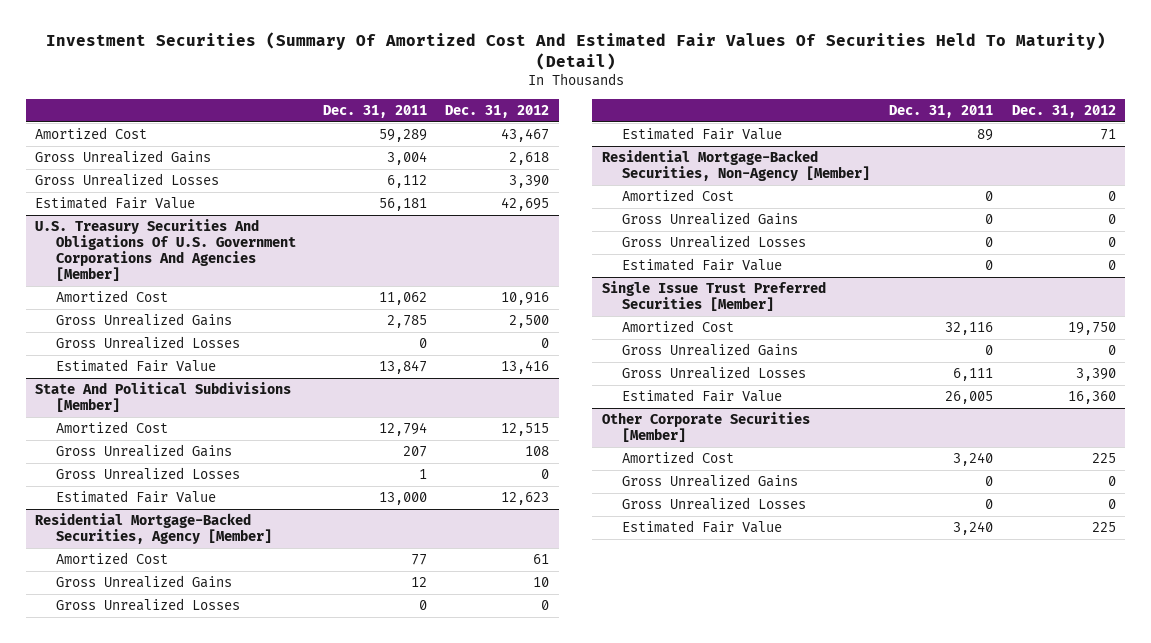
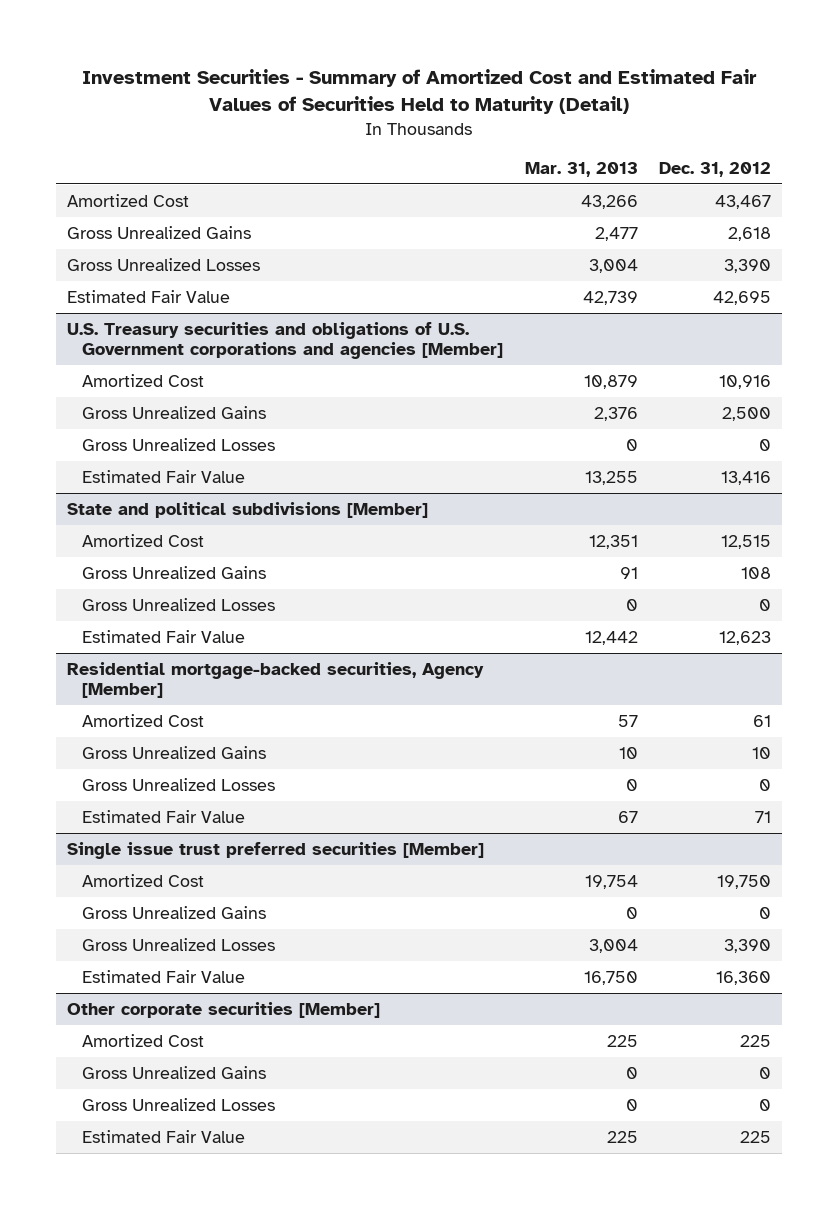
[45,32,1106,71] Investment Securities (Summary Of Amortized Cost And Estimated Fair Values Of Securities Held To Maturity) (Detail) -> [82,68,758,114] Investment Securities - Summary of Amortized Cost and Estimated Fair Values of Securities Held to Maturity (Detail)
[322,104,427,118] Dec. 31, 2011 -> none
none -> [524,161,638,177] Mar. 31, 2013
[35,219,296,282] U.S. Treasury Securities And Obligations Of U.S. Government Corporations And Agencies [Member] -> [67,321,504,360] U.S. Treasury securities and obligations of U.S. Government corporations and agencies [Member]
[35,382,292,413] State And Political Subdivisions [Member] -> [67,501,429,518] State and political subdivisions [Member]
[35,513,272,545] Residential Mortgage-Backed Securities, Agency [Member] -> [67,661,485,699] Residential mortgage-backed securities, Agency [Member]
[601,150,871,182] Residential Mortgage-Backed Securities, Non-Agency [Member] -> none
[622,189,735,202] Amortized Cost -> none
[622,212,799,226] Gross Unrealized Gains -> none
[622,235,807,249] Gross Unrealized Losses -> none
[622,258,783,272] Estimated Fair Value -> none
[601,281,826,312] Single Issue Trust Preferred Securities [Member] -> [67,841,485,859] Single issue trust preferred securities [Member]
[601,412,810,443] Other Corporate Securities [Member] -> [67,1001,381,1018] Other corporate securities [Member]

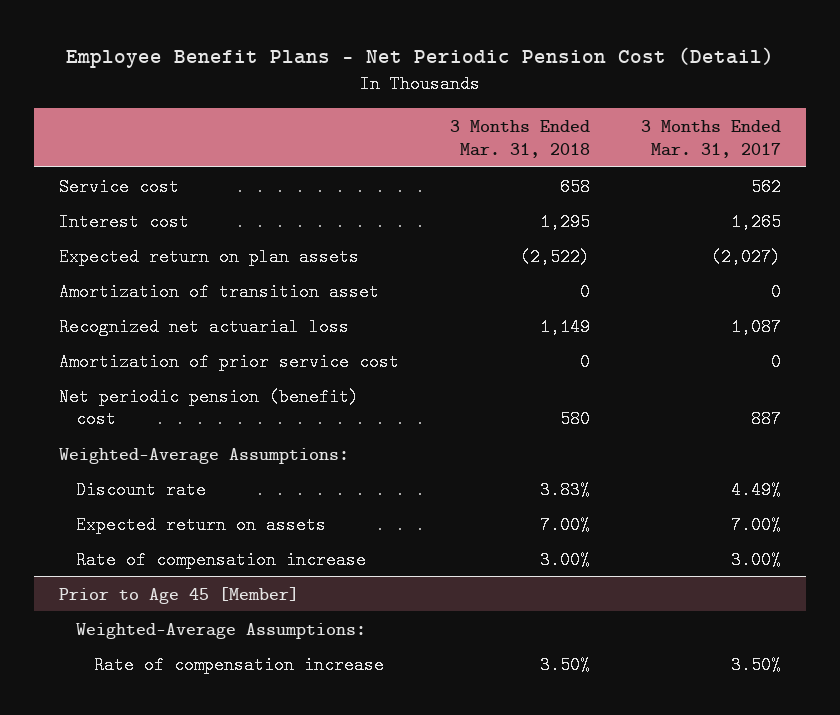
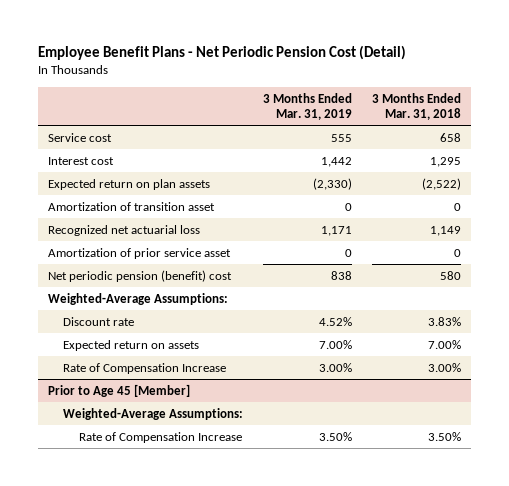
[640,119,781,158] 3 Months Ended Mar. 31, 2017 -> none
none -> [263,92,353,120] 3 Months Ended Mar. 31, 2019
[59,352,400,371] Amortization of prior service cost -> [47,247,231,259] Amortization of prior service asset
[76,550,367,569] Rate of compensation increase -> [63,362,227,374] Rate of Compensation Increase
[93,655,384,674] Rate of compensation increase -> [78,431,242,443] Rate of Compensation Increase

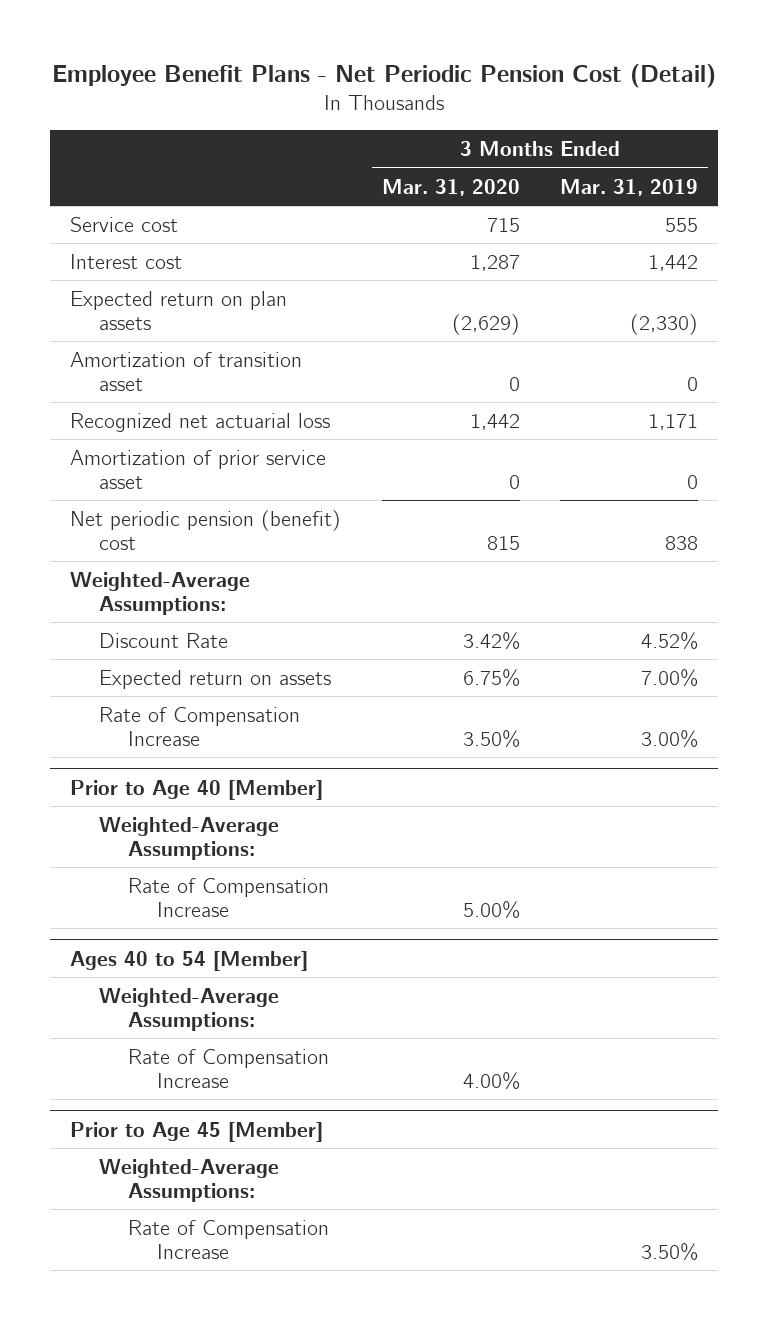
[372,92,462,120] 3 Months Ended Mar. 31, 2018 -> none
none -> [381,178,520,196] Mar. 31, 2020
[63,316,135,326] Discount rate -> [98,632,228,648] Discount Rate
none -> [70,779,324,800] Prior to Age 40 [Member]
none -> [98,816,279,860] Weighted-Average Assumptions:
none -> [127,877,329,917] Rate of Compensation Increase
none -> [70,950,309,971] Ages 40 to 54 [Member]
none -> [98,987,279,1031] Weighted-Average Assumptions:
none -> [127,1048,329,1088] Rate of Compensation Increase

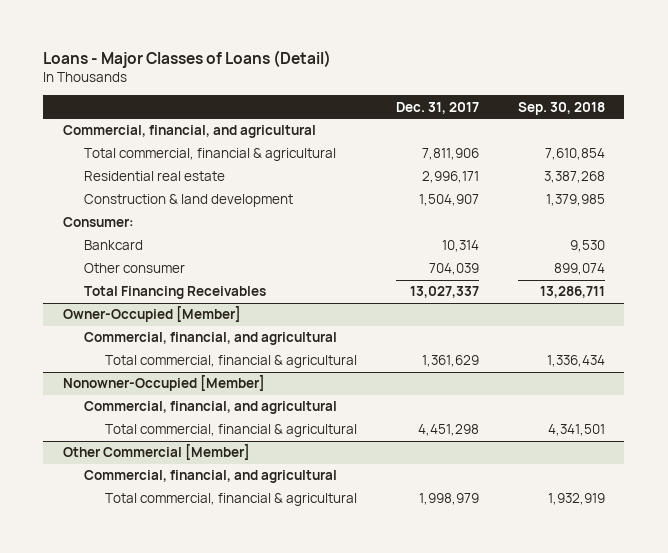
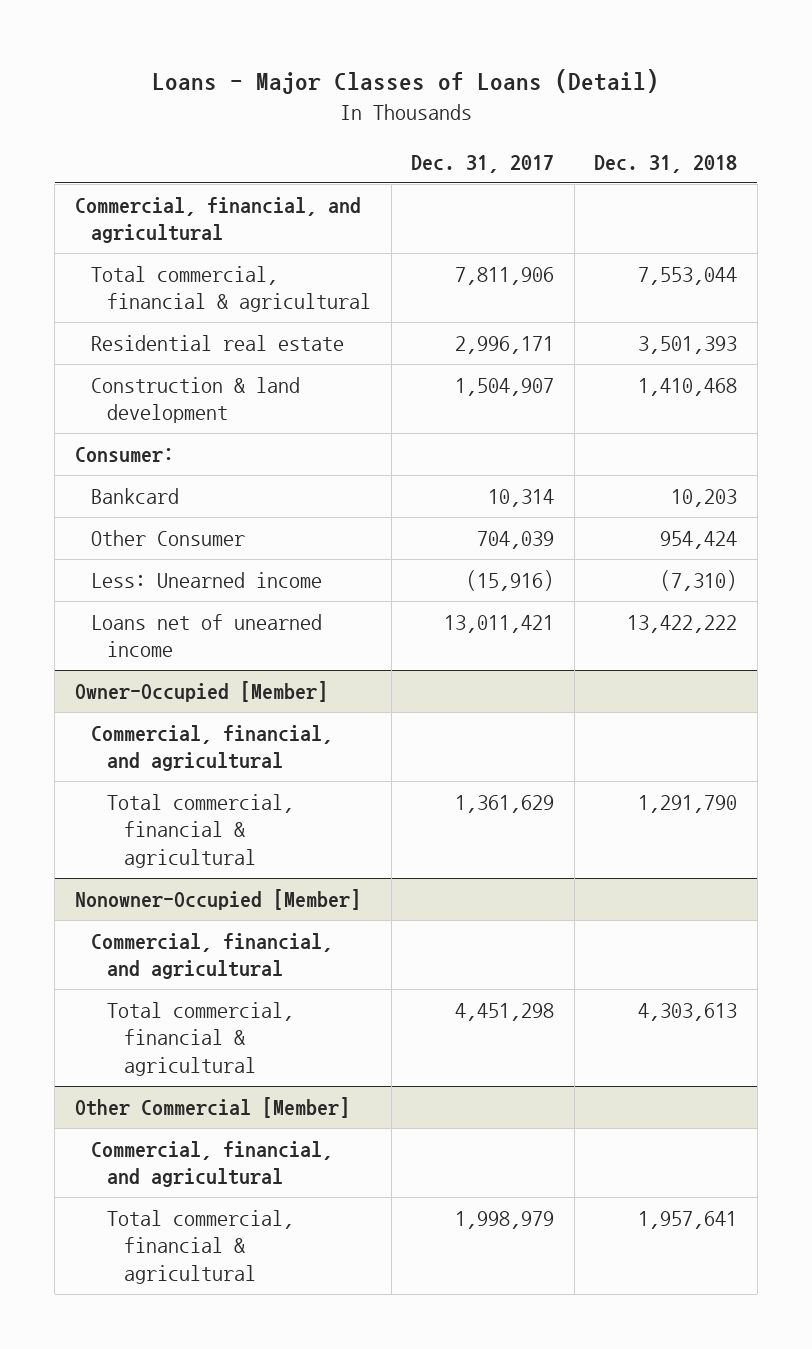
[517,101,605,115] Sep. 30, 2018 -> none
none -> [594,154,738,173] Dec. 31, 2018
[83,286,266,300] Total Financing Receivables -> none
[83,263,185,274] Other consumer -> [91,530,246,547] Other Consumer
none -> [91,572,323,589] Less: Unearned income
none -> [91,614,323,658] Loans net of unearned income

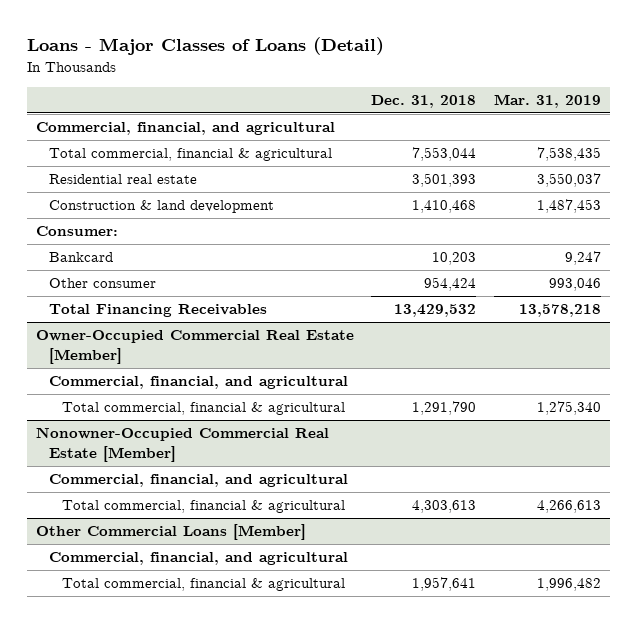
[411,154,555,173] Dec. 31, 2017 -> none
none -> [493,94,601,109] Mar. 31, 2019
[91,572,323,589] Less: Unearned income -> none
[91,614,323,658] Loans net of unearned income -> none
[91,530,246,547] Other Consumer -> [48,278,156,289] Other consumer
none -> [48,304,267,318] Total Financing Receivables
[74,681,328,703] Owner-Occupied [Member] -> [36,330,355,365] Owner-Occupied Commercial Real Estate [Member]
[74,889,361,911] Nonowner-Occupied [Member] -> [36,427,330,463] Nonowner-Occupied Commercial Real Estate [Member]
[74,1097,350,1119] Other Commercial [Member] -> [36,524,307,541] Other Commercial Loans [Member]

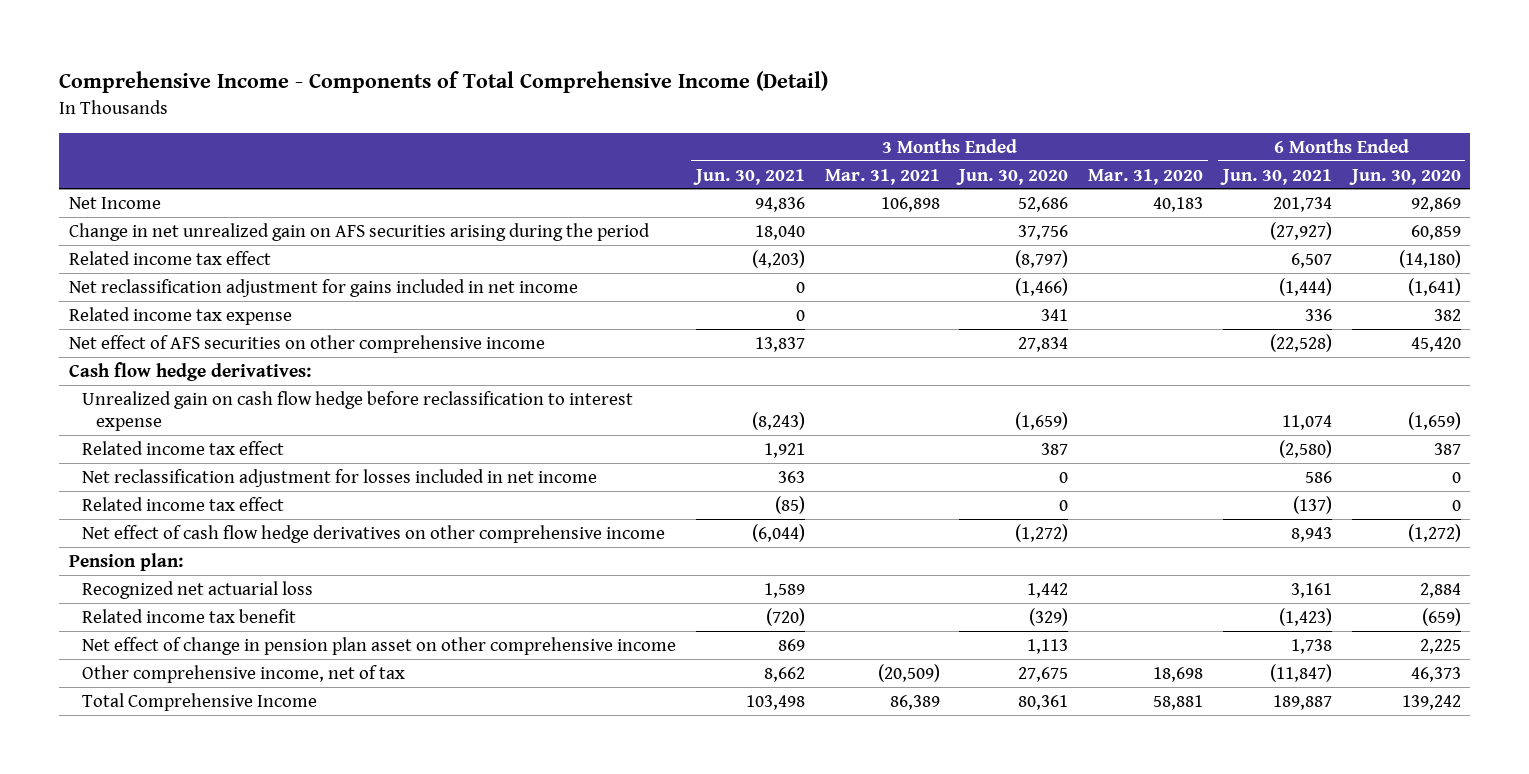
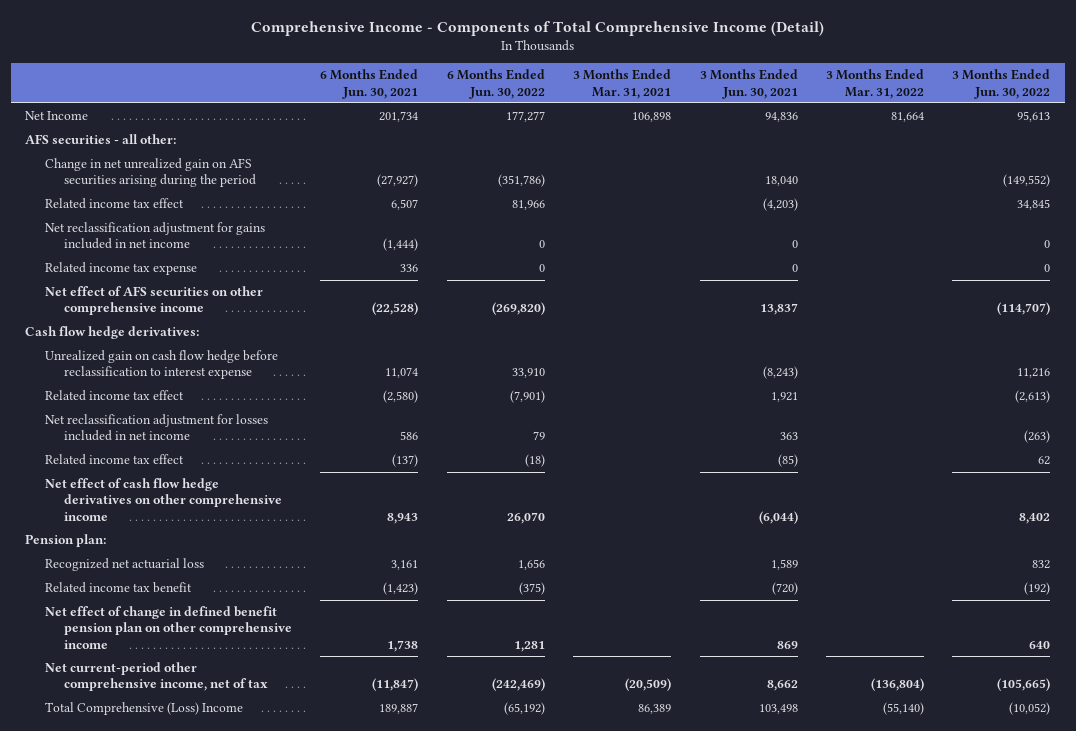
[956,168,1069,185] Jun. 30, 2020 -> none
[1088,168,1204,185] Mar. 31, 2020 -> none
[1348,168,1461,185] Jun. 30, 2020 -> none
none -> [446,69,545,99] 6 Months Ended Jun. 30, 2022
none -> [825,69,924,99] 3 Months Ended Mar. 31, 2022
none -> [952,69,1051,99] 3 Months Ended Jun. 30, 2022
none -> [25,134,177,145] AFS securities - all other:
[82,636,677,655] Net effect of change in pension plan asset on other comprehensive income -> [44,606,292,649] Net effect of change in defined benefit pension plan on other comprehensive income
[82,664,406,683] Other comprehensive income, net of tax -> [44,662,268,692] Net current-period other comprehensive income, net of tax
[82,692,318,711] Total Comprehensive Income -> [44,702,243,716] Total Comprehensive (Loss) Income

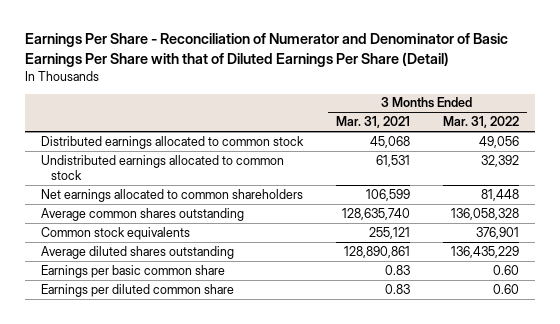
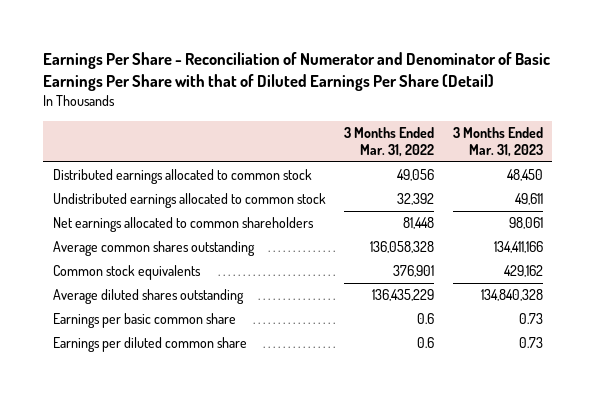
[335,116,410,129] Mar. 31, 2021 -> none
none -> [452,126,543,157] 3 Months Ended Mar. 31, 2023
[492,264,519,275] 0.60 -> [417,313,435,325] 0.6
[492,283,519,294] 0.60 -> [417,337,435,349] 0.6

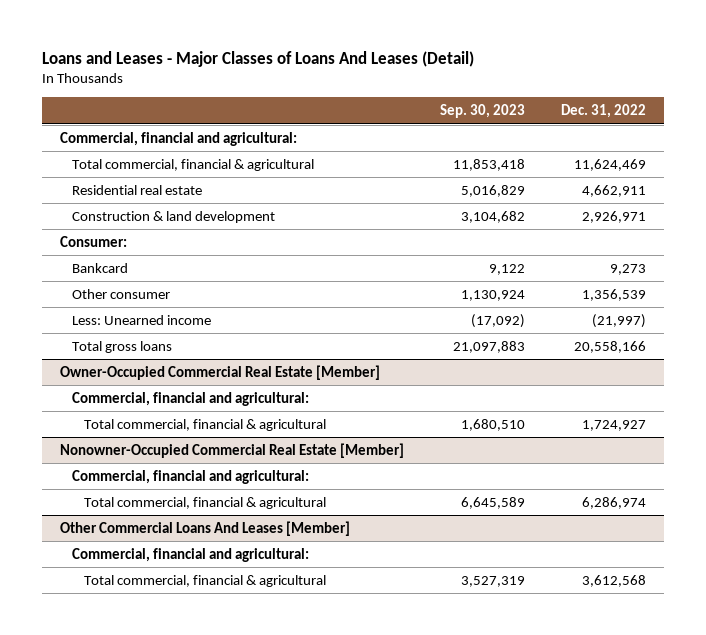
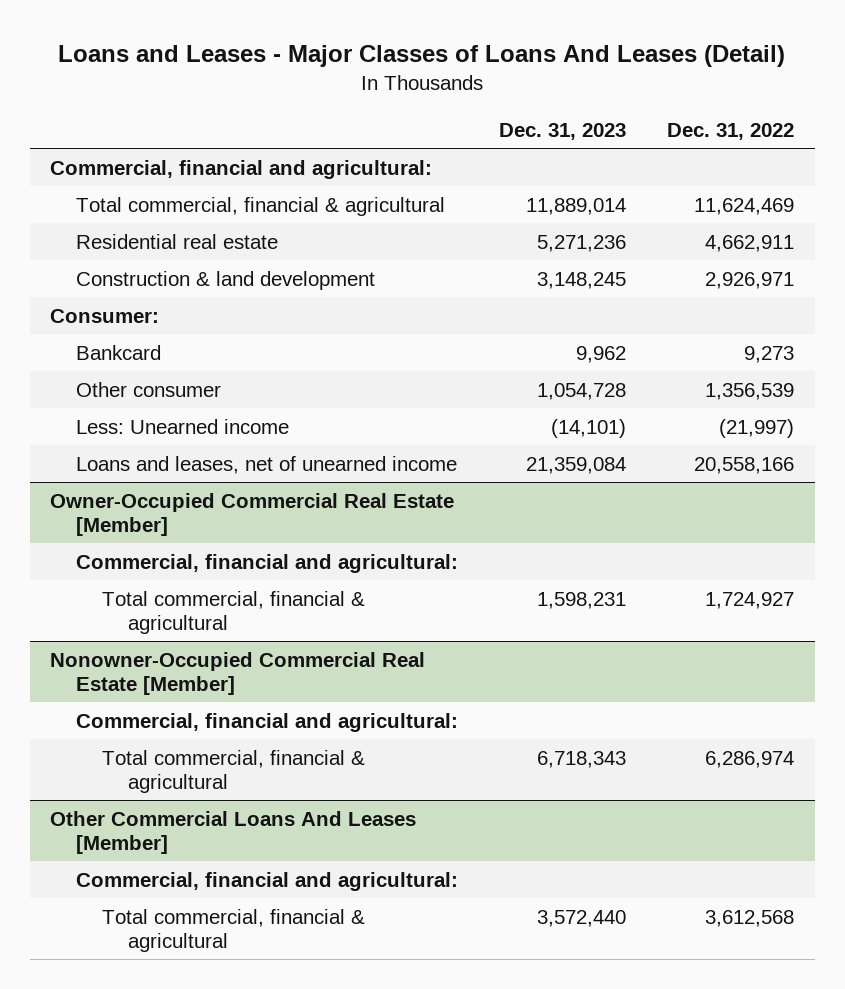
[439,104,525,119] Sep. 30, 2023 -> none
none -> [499,122,627,140] Dec. 31, 2023
[71,340,172,353] Total gross loans -> [76,455,458,474] Loans and leases, net of unearned income

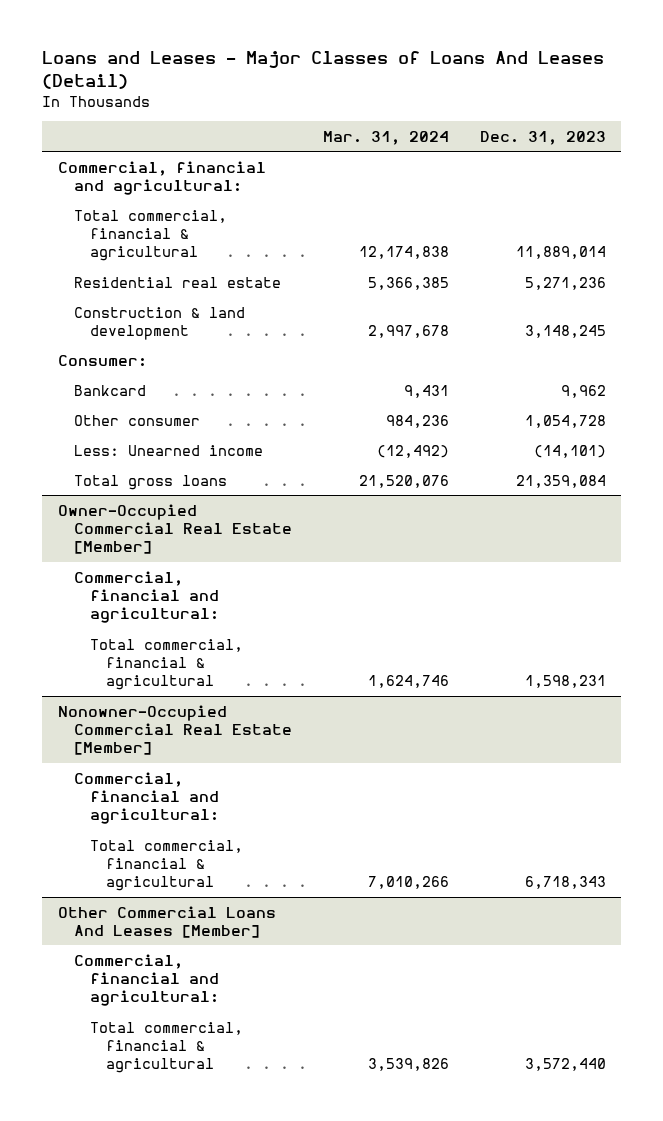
[667,122,795,140] Dec. 31, 2022 -> none
none -> [322,130,449,145] Mar. 31, 2024
[76,455,458,474] Loans and leases, net of unearned income -> [73,474,227,490] Total gross loans

